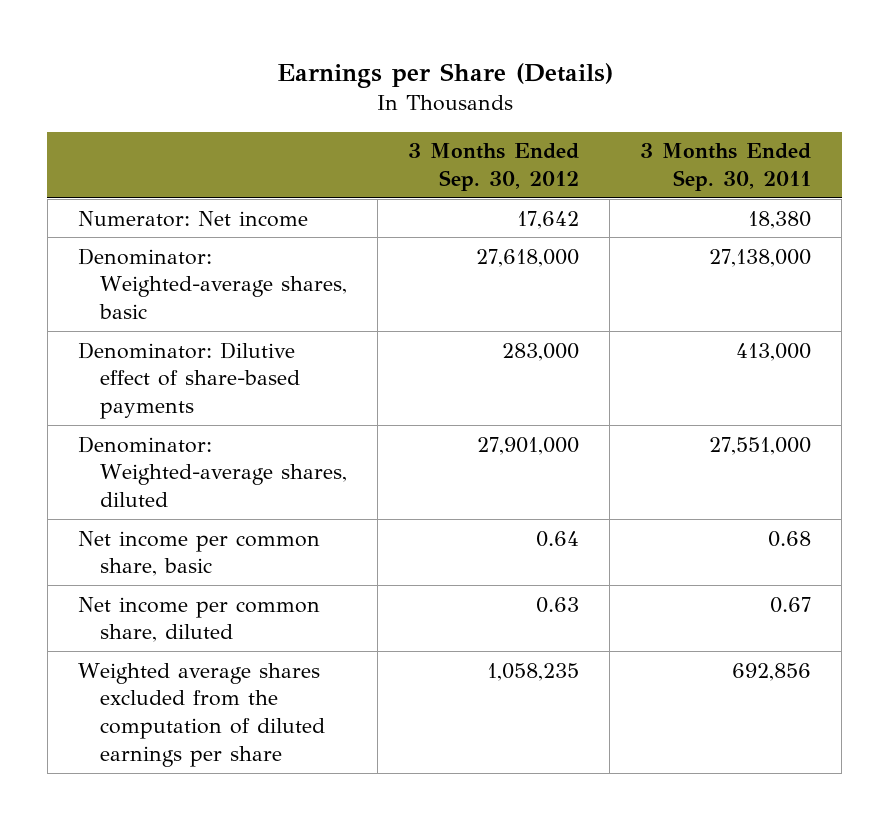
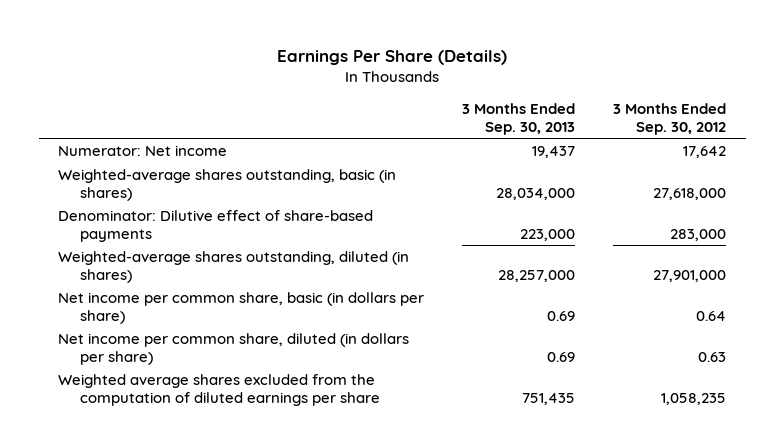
[276,62,613,88] Earnings per Share (Details) -> [277,49,508,65] Earnings Per Share (Details)
[640,143,812,191] 3 Months Ended Sep. 30, 2011 -> none
none -> [462,102,576,135] 3 Months Ended Sep. 30, 2013
[77,247,347,320] Denominator: Weighted-average shares, basic -> [57,169,396,201] Weighted-average shares outstanding, basic (in shares)
[77,435,347,508] Denominator: Weighted-average shares, diluted -> [57,251,409,283] Weighted-average shares outstanding, diluted (in shares)
[77,530,320,577] Net income per common share, basic -> [57,292,424,324] Net income per common share, basic (in dollars per share)
[77,596,320,643] Net income per common share, diluted -> [57,333,409,365] Net income per common share, diluted (in dollars per share)

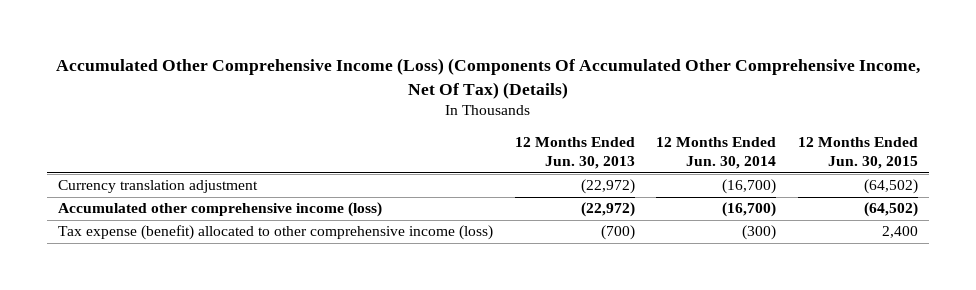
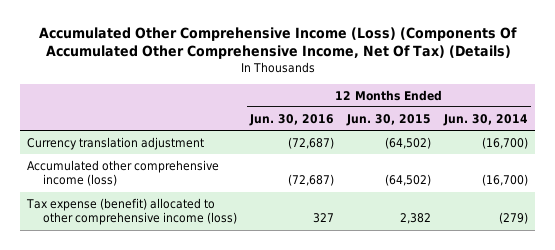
[514,137,635,170] 12 Months Ended Jun. 30, 2013 -> none
none -> [249,113,335,126] Jun. 30, 2016
[742,225,777,241] (300) -> [499,212,529,225] (279)
[882,226,919,239] 2,400 -> [400,213,432,225] 2,382

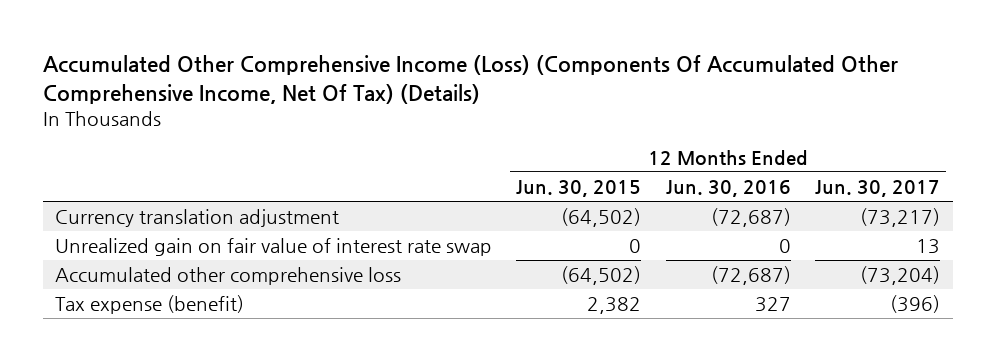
[443,113,529,126] Jun. 30, 2014 -> none
none -> [815,179,941,197] Jun. 30, 2017
none -> [54,237,492,256] Unrealized gain on fair value of interest rate swap
[26,159,219,187] Accumulated other comprehensive income (loss) -> [54,266,401,285] Accumulated other comprehensive loss
[25,197,238,226] Tax expense (benefit) allocated to other comprehensive income (loss) -> [54,294,244,314] Tax expense (benefit)

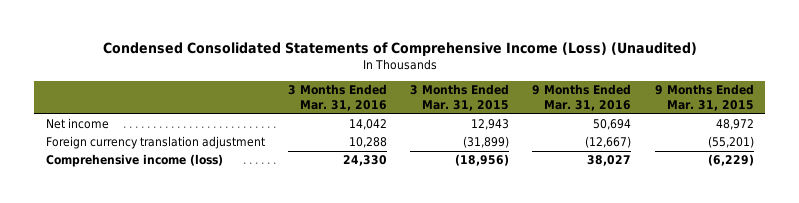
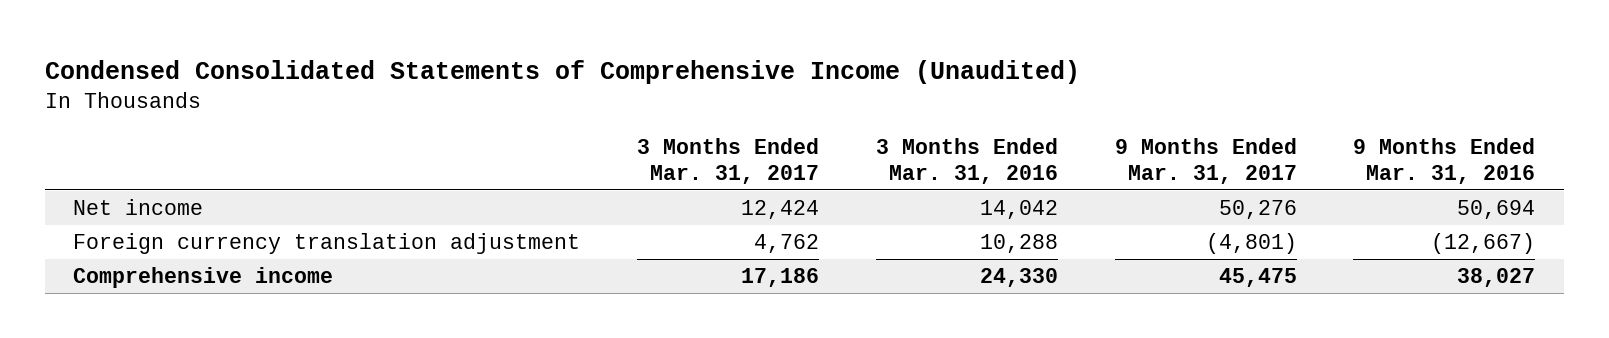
[102,41,697,56] Condensed Consolidated Statements of Comprehensive Income (Loss) (Unaudited) -> [45,59,1081,84] Condensed Consolidated Statements of Comprehensive Income (Unaudited)
[410,84,510,111] 3 Months Ended Mar. 31, 2015 -> none
[654,84,754,111] 9 Months Ended Mar. 31, 2015 -> none
none -> [637,137,820,184] 3 Months Ended Mar. 31, 2017
none -> [1114,137,1297,184] 9 Months Ended Mar. 31, 2017
[45,154,223,168] Comprehensive income (loss) -> [73,267,334,289] Comprehensive income

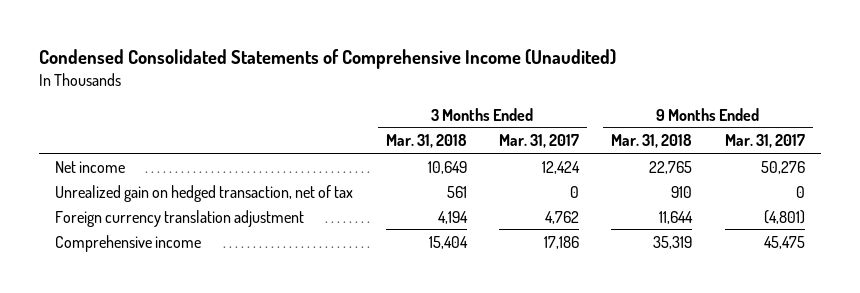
[875,137,1058,184] 3 Months Ended Mar. 31, 2016 -> none
[1353,137,1536,184] 9 Months Ended Mar. 31, 2016 -> none
none -> [385,134,467,149] Mar. 31, 2018
none -> [611,134,693,149] Mar. 31, 2018
none -> [55,184,354,202] Unrealized gain on hedged transaction, net of tax

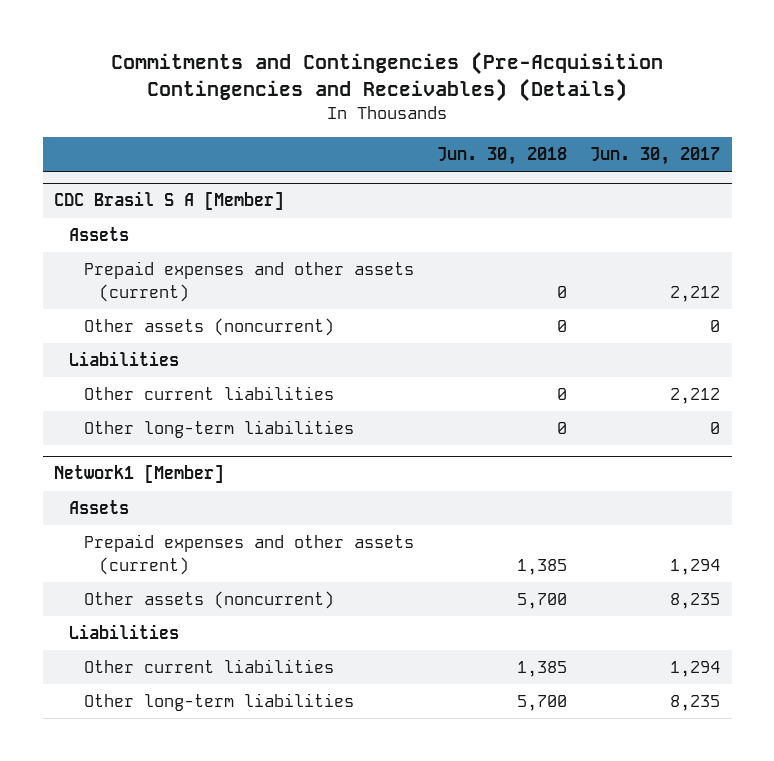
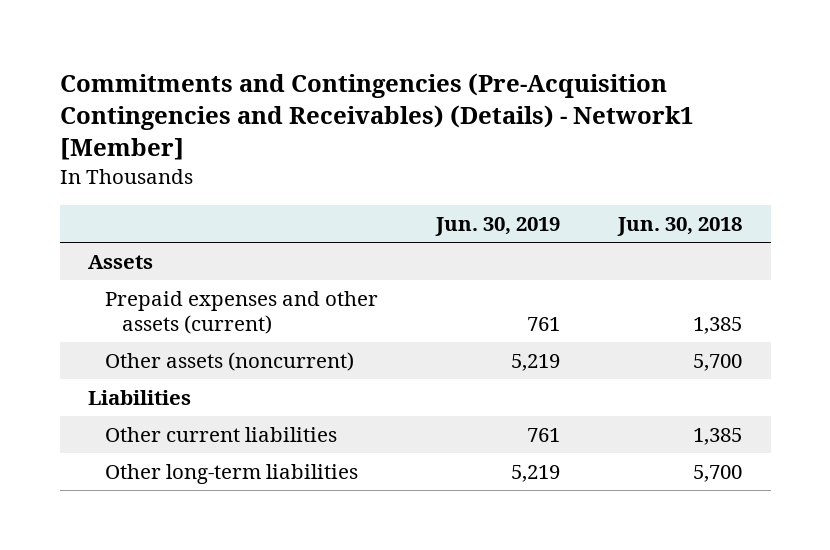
[111,51,664,103] Commitments and Contingencies (Pre-Acquisition Contingencies and Receivables) (Details) -> [59,72,693,161] Commitments and Contingencies (Pre-Acquisition Contingencies and Receivables) (Details) - Network1 [Member]
[590,146,721,165] Jun. 30, 2017 -> none
none -> [435,216,561,236] Jun. 30, 2019
[54,191,285,211] CDC Brasil S A [Member] -> none
[83,261,414,302] Prepaid expenses and other assets (current) -> none
[83,318,334,337] Other assets (noncurrent) -> none
[69,351,180,367] Liabilities -> none
[83,386,334,401] Other current liabilities -> none
[83,420,354,439] Other long-term liabilities -> none
[54,464,225,484] Network1 [Member] -> none
[69,500,130,515] Assets -> none

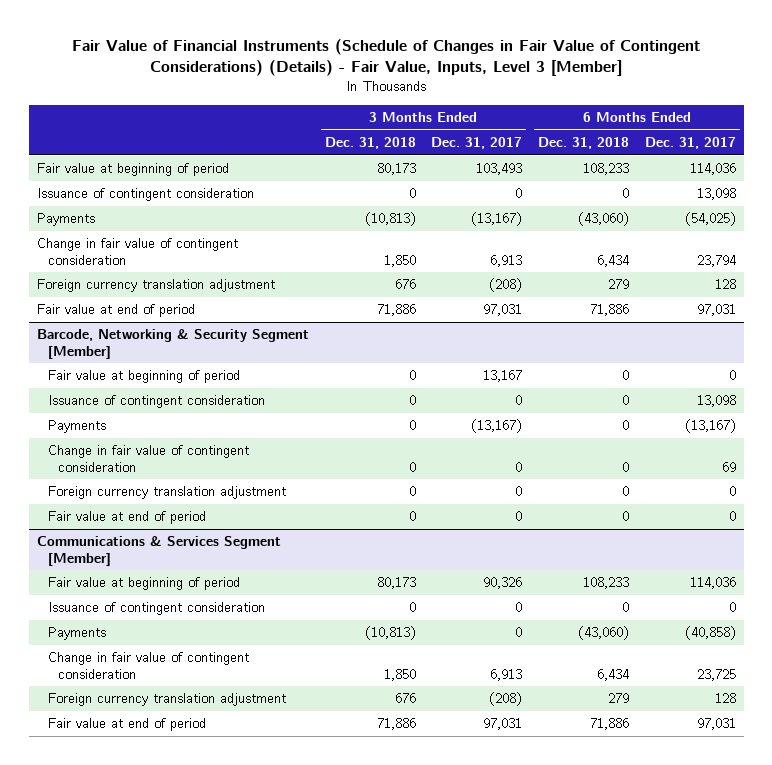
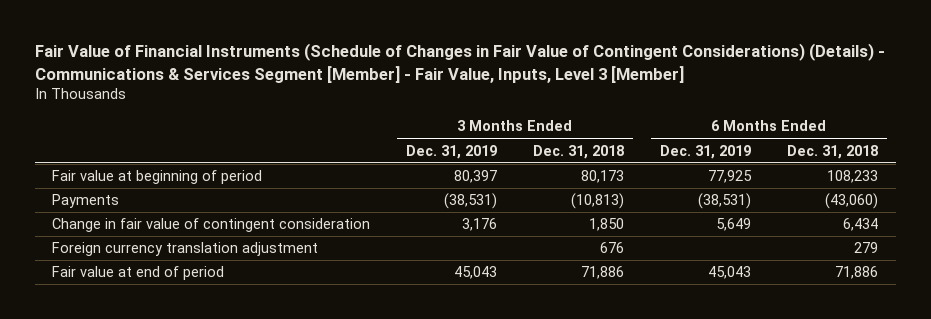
[72,38,701,77] Fair Value of Financial Instruments (Schedule of Changes in Fair Value of Contingent Considerations) (Details) - Fair Value, Inputs, Level 3 [Member] -> [34,43,885,83] Fair Value of Financial Instruments (Schedule of Changes in Fair Value of Contingent Considerations) (Details) - Communications & Services Segment [Member] - Fair Value, Inputs, Level 3 [Member]
[431,137,523,150] Dec. 31, 2017 -> none
[644,137,736,150] Dec. 31, 2017 -> none
none -> [406,144,498,159] Dec. 31, 2019
none -> [660,144,752,159] Dec. 31, 2019
[36,188,254,202] Issuance of contingent consideration -> none
[36,329,309,359] Barcode, Networking & Security Segment [Member] -> none
[47,370,240,384] Fair value at beginning of period -> none
[47,395,265,409] Issuance of contingent consideration -> none
[47,420,106,434] Payments -> none
[47,445,249,472] Change in fair value of contingent consideration -> none
[47,486,286,500] Foreign currency translation adjustment -> none
[47,511,206,525] Fair value at end of period -> none
[36,536,281,566] Communications & Services Segment [Member] -> none
[47,577,240,591] Fair value at beginning of period -> none
[47,602,265,616] Issuance of contingent consideration -> none
[47,627,106,641] Payments -> none
[47,652,249,679] Change in fair value of contingent consideration -> none
[47,693,286,707] Foreign currency translation adjustment -> none
[47,718,206,732] Fair value at end of period -> none

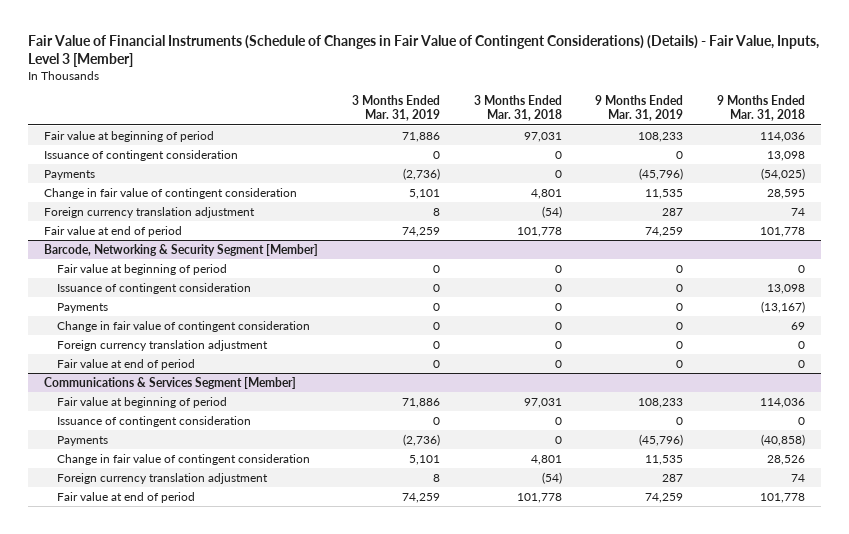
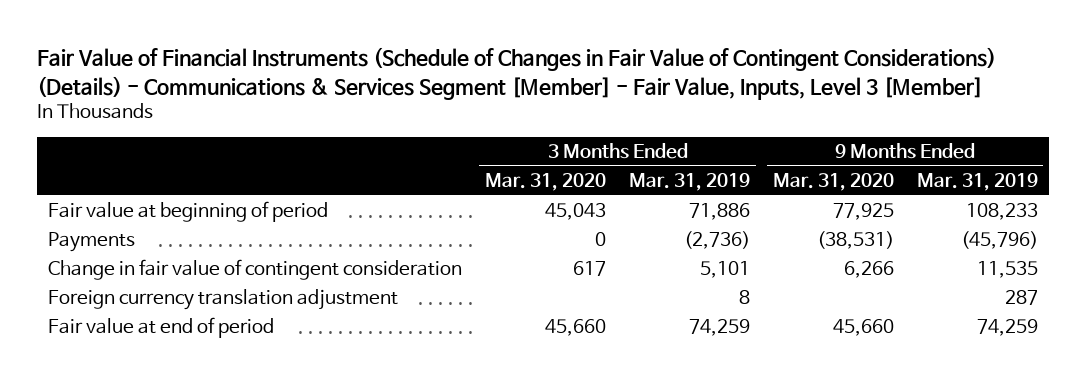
[27,34,819,68] Fair Value of Financial Instruments (Schedule of Changes in Fair Value of Contingent Considerations) (Details) - Fair Value, Inputs, Level 3 [Member] -> [36,47,996,100] Fair Value of Financial Instruments (Schedule of Changes in Fair Value of Contingent Considerations) (Details) - Communications & Services Segment [Member] - Fair Value, Inputs, Level 3 [Member]
[473,95,562,122] 3 Months Ended Mar. 31, 2018 -> none
[716,95,805,122] 9 Months Ended Mar. 31, 2018 -> none
none -> [485,173,607,192] Mar. 31, 2020
none -> [772,173,894,192] Mar. 31, 2020
[44,149,239,161] Issuance of contingent consideration -> none
[44,243,319,256] Barcode, Networking & Security Segment [Member] -> none
[56,263,227,275] Fair value at beginning of period -> none
[56,282,251,294] Issuance of contingent consideration -> none
[56,302,108,313] Payments -> none
[56,320,310,332] Change in fair value of contingent consideration -> none
[56,339,268,351] Foreign currency translation adjustment -> none
[56,358,195,370] Fair value at end of period -> none
[44,376,297,389] Communications & Services Segment [Member] -> none
[56,396,227,408] Fair value at beginning of period -> none
[56,415,251,427] Issuance of contingent consideration -> none
[56,435,108,446] Payments -> none
[56,453,310,465] Change in fair value of contingent consideration -> none
[56,472,268,484] Foreign currency translation adjustment -> none
[56,491,195,503] Fair value at end of period -> none

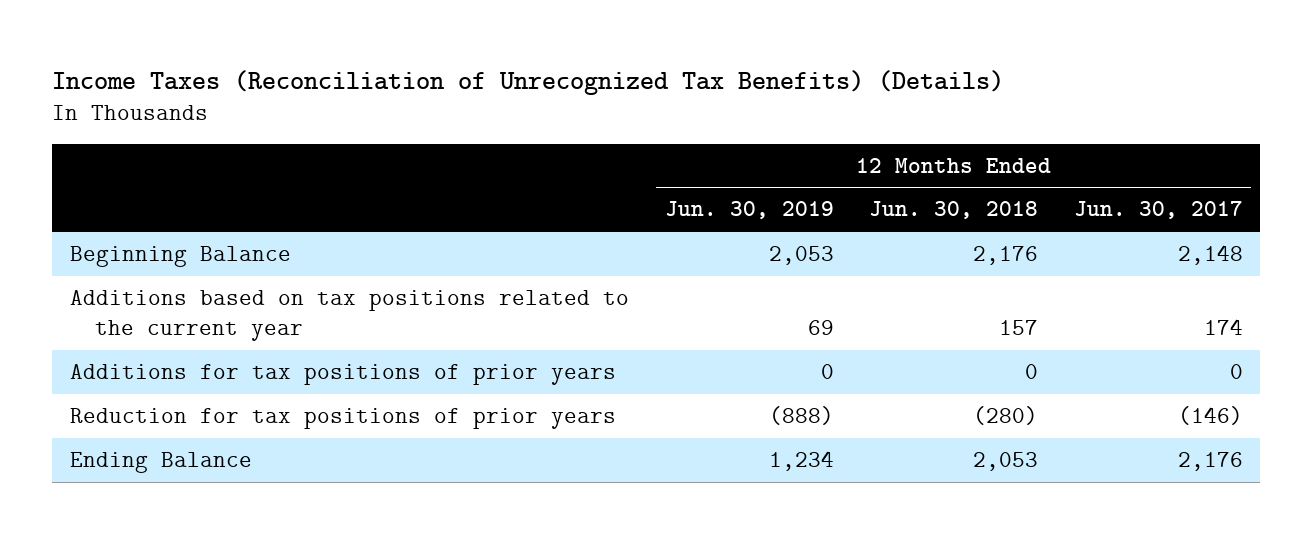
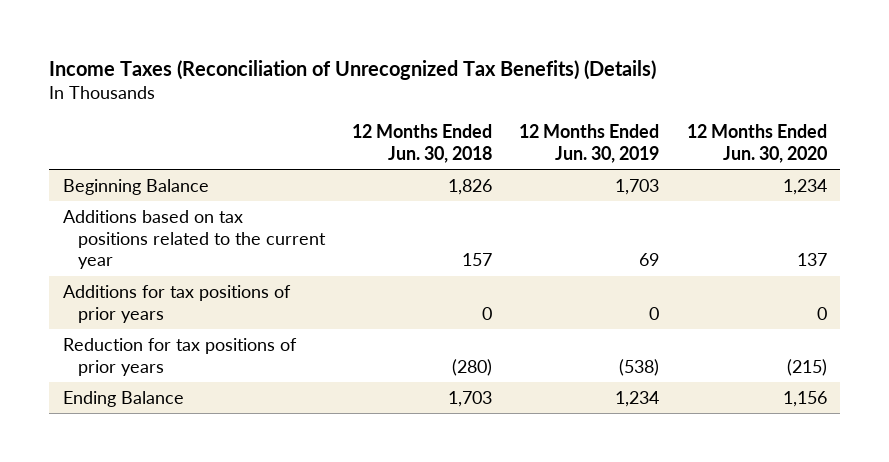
[1073,201,1243,220] Jun. 30, 2017 -> none
none -> [686,124,827,164] 12 Months Ended Jun. 30, 2020
[768,246,834,266] 2,053 -> [615,178,660,195] 1,703
[973,246,1039,266] 2,176 -> [448,178,493,195] 1,826
[768,406,834,426] (888) -> [619,358,660,376] (538)
[973,452,1039,472] 2,053 -> [448,390,493,407] 1,703

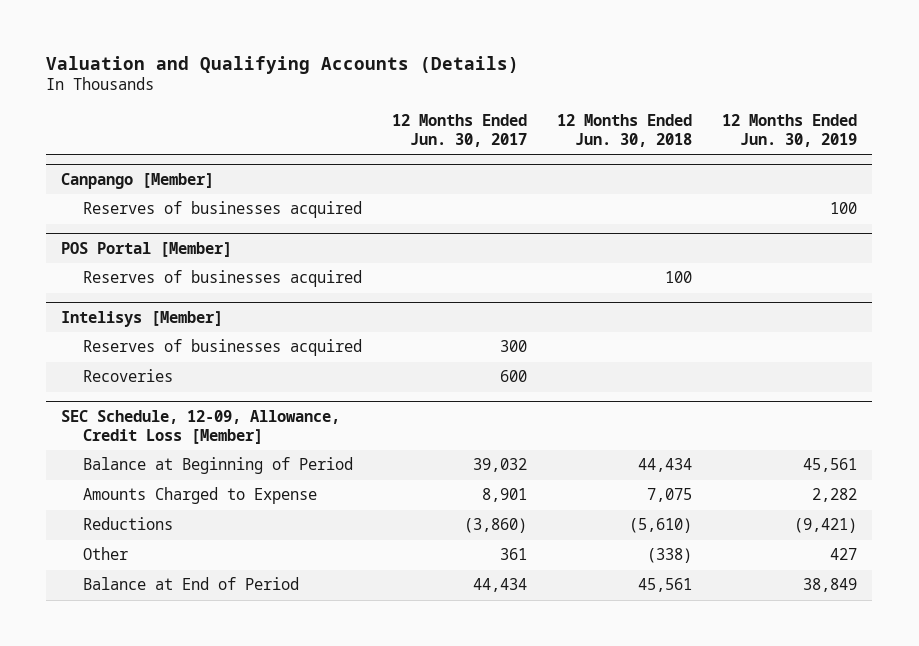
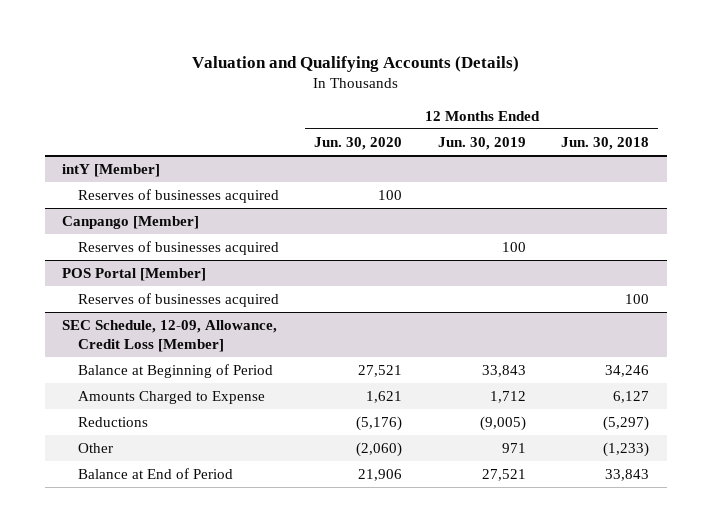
[392,113,528,147] 12 Months Ended Jun. 30, 2017 -> none
none -> [314,137,403,151] Jun. 30, 2020
none -> [62,164,161,178] intY [Member]
none -> [77,189,279,204] Reserves of businesses acquired
[61,310,224,327] Intelisys [Member] -> none
[83,339,363,357] Reserves of businesses acquired -> none
[83,369,174,383] Recoveries -> none
[638,458,693,473] 44,434 -> [604,365,649,378] 34,246
[803,458,858,473] 45,561 -> [481,365,526,378] 33,843
[647,488,693,503] 7,075 -> [612,391,649,404] 6,127
[812,488,858,503] 2,282 -> [489,391,526,404] 1,712
[629,518,693,534] (5,610) -> [602,416,649,432] (5,297)
[794,518,858,534] (9,421) -> [479,416,526,432] (9,005)
[647,548,693,564] (338) -> [602,442,649,458] (1,233)
[830,548,858,561] 427 -> [501,443,526,454] 971
[638,578,693,593] 45,561 -> [604,469,649,482] 33,843
[803,578,858,593] 38,849 -> [481,469,526,482] 27,521

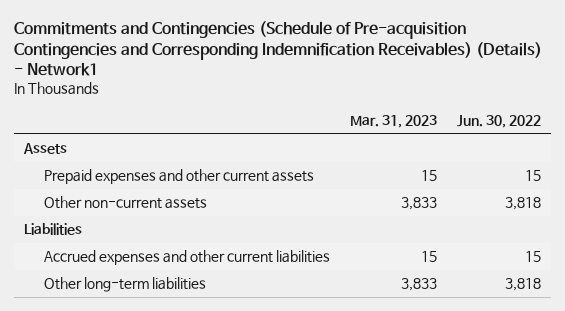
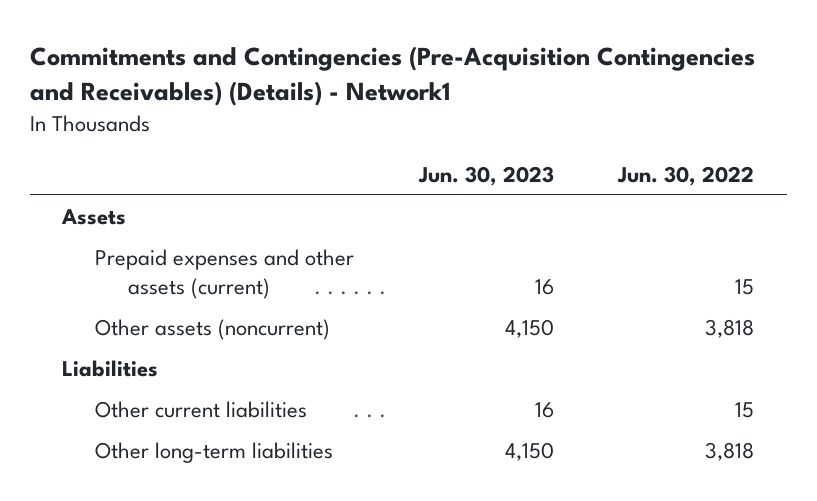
[13,21,542,77] Commitments and Contingencies (Schedule of Pre-acquisition Contingencies and Corresponding Indemnification Receivables) (Details) - Network1 -> [30,46,756,107] Commitments and Contingencies (Pre-Acquisition Contingencies and Receivables) (Details) - Network1
[350,114,438,128] Mar. 31, 2023 -> none
none -> [417,165,554,186] Jun. 30, 2023
[44,169,315,185] Prepaid expenses and other current assets -> [95,249,355,299] Prepaid expenses and other assets (current)
[44,196,208,210] Other non-current assets -> [95,319,331,341] Other assets (noncurrent)
[44,250,331,266] Accrued expenses and other current liabilities -> [95,401,308,419] Other current liabilities

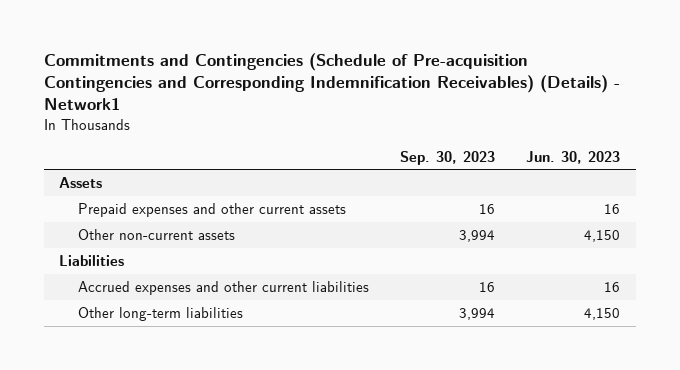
[30,46,756,107] Commitments and Contingencies (Pre-Acquisition Contingencies and Receivables) (Details) - Network1 -> [43,52,620,111] Commitments and Contingencies (Schedule of Pre-acquisition Contingencies and Corresponding Indemnification Receivables) (Details) - Network1
[617,165,755,186] Jun. 30, 2022 -> none
none -> [400,150,496,165] Sep. 30, 2023
[95,249,355,299] Prepaid expenses and other assets (current) -> [78,202,347,217] Prepaid expenses and other current assets
[95,319,331,341] Other assets (noncurrent) -> [78,228,236,240] Other non-current assets
[95,401,308,419] Other current liabilities -> [78,280,370,295] Accrued expenses and other current liabilities

